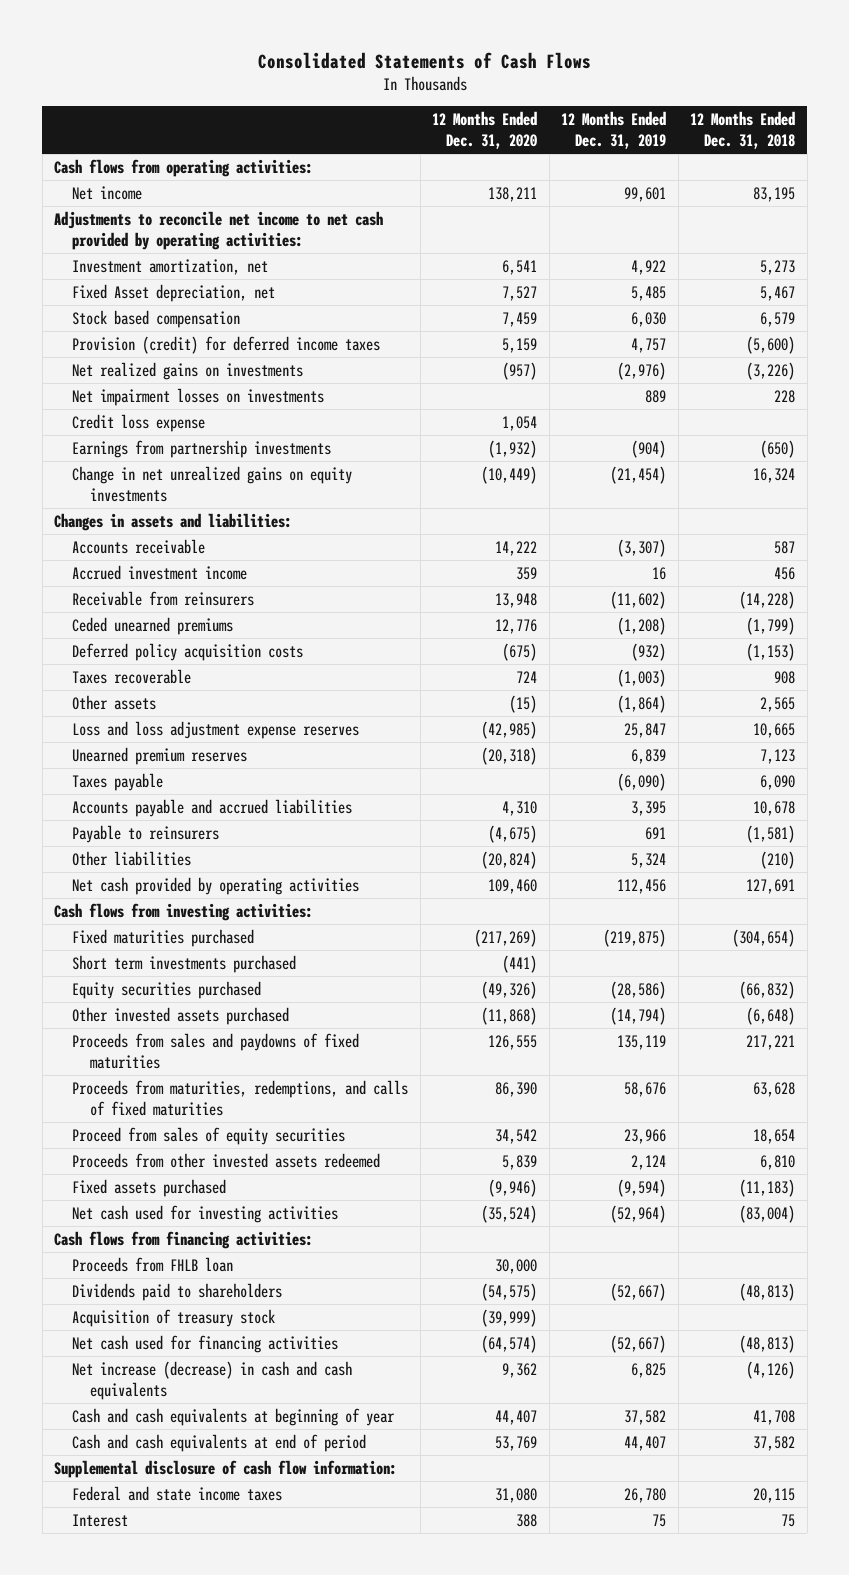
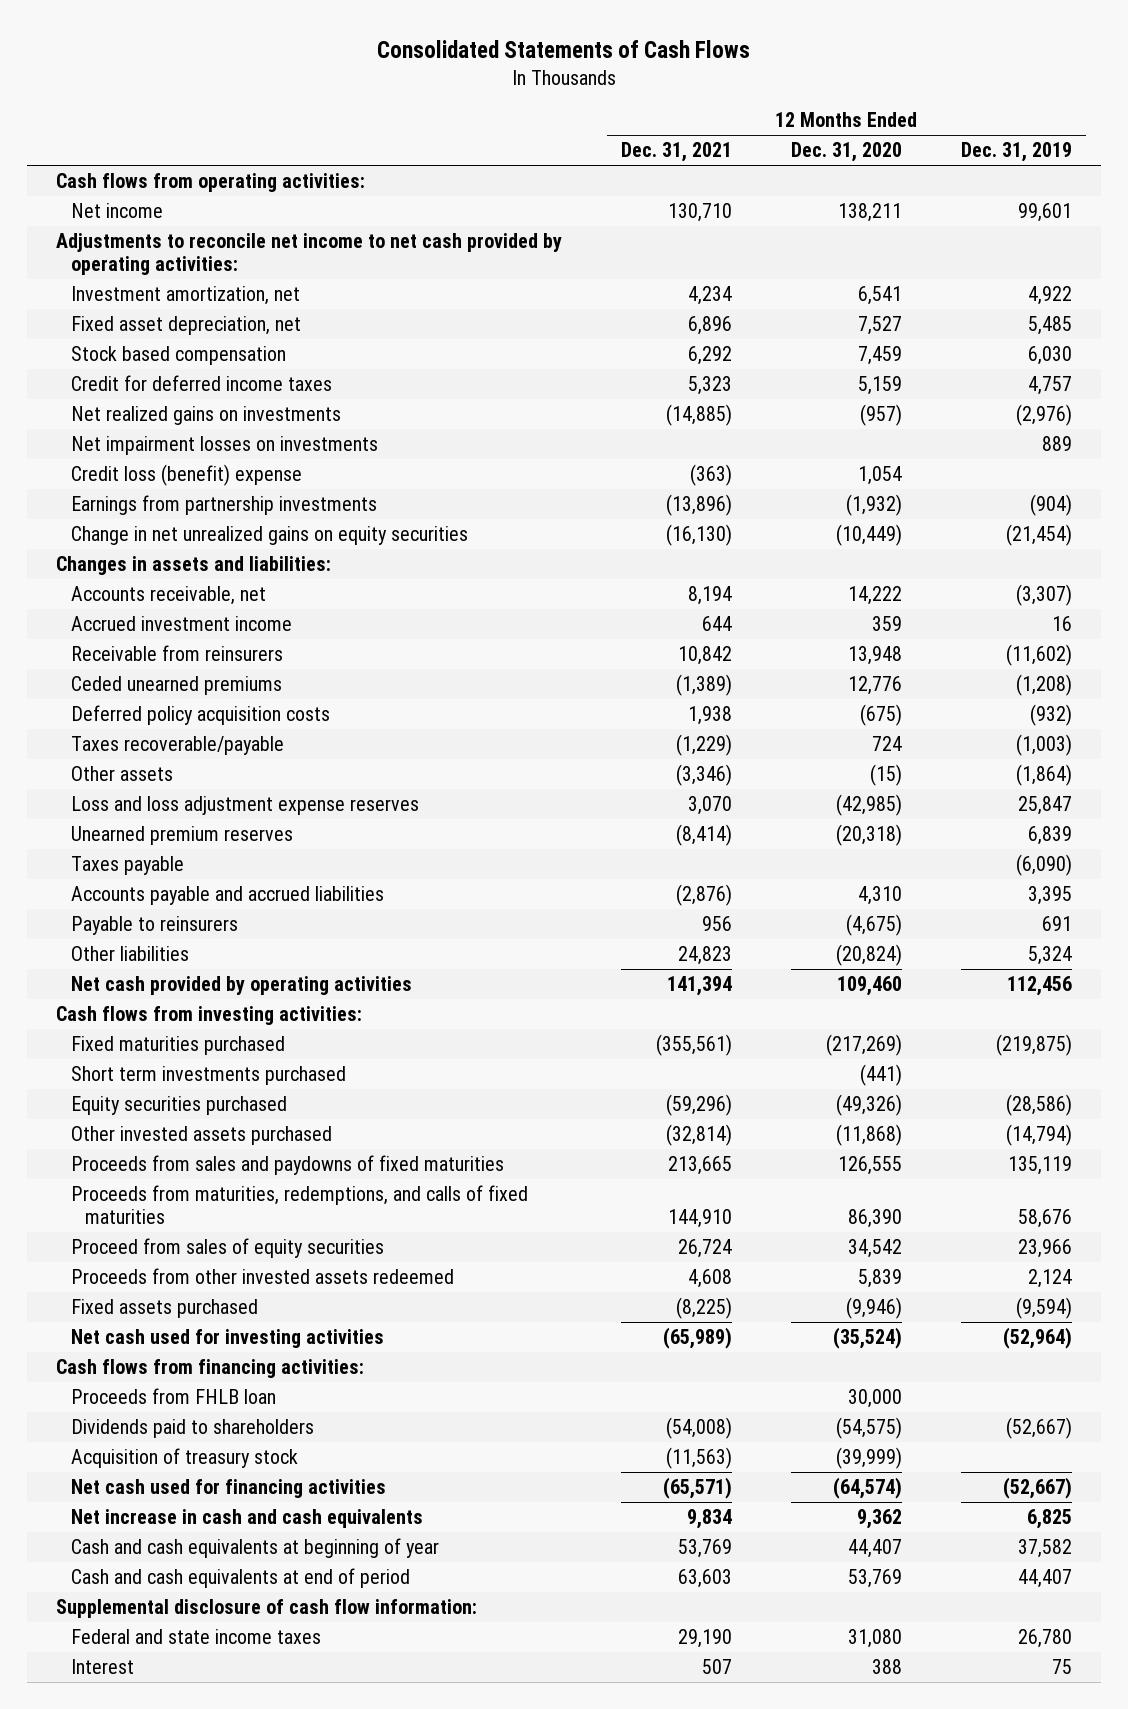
[690,111,796,150] 12 Months Ended Dec. 31, 2018 -> none
none -> [621,142,733,163] Dec. 31, 2021
[72,283,276,302] Fixed Asset depreciation, net -> [70,316,301,336] Fixed asset depreciation, net
[72,335,381,354] Provision (credit) for deferred income taxes -> [70,375,332,392] Credit for deferred income taxes
[72,413,206,432] Credit loss expense -> [70,464,302,487] Credit loss (benefit) expense
[72,465,353,502] Change in net unrealized gains on equity investments -> [70,526,468,546] Change in net unrealized gains on equity securities
[72,538,206,554] Accounts receivable -> [70,586,266,606] Accounts receivable, net
[72,668,192,684] Taxes recoverable -> [70,736,284,756] Taxes recoverable/payable
[72,1360,353,1400] Net increase (decrease) in cash and cash equivalents -> [70,1509,423,1529] Net increase in cash and cash equivalents

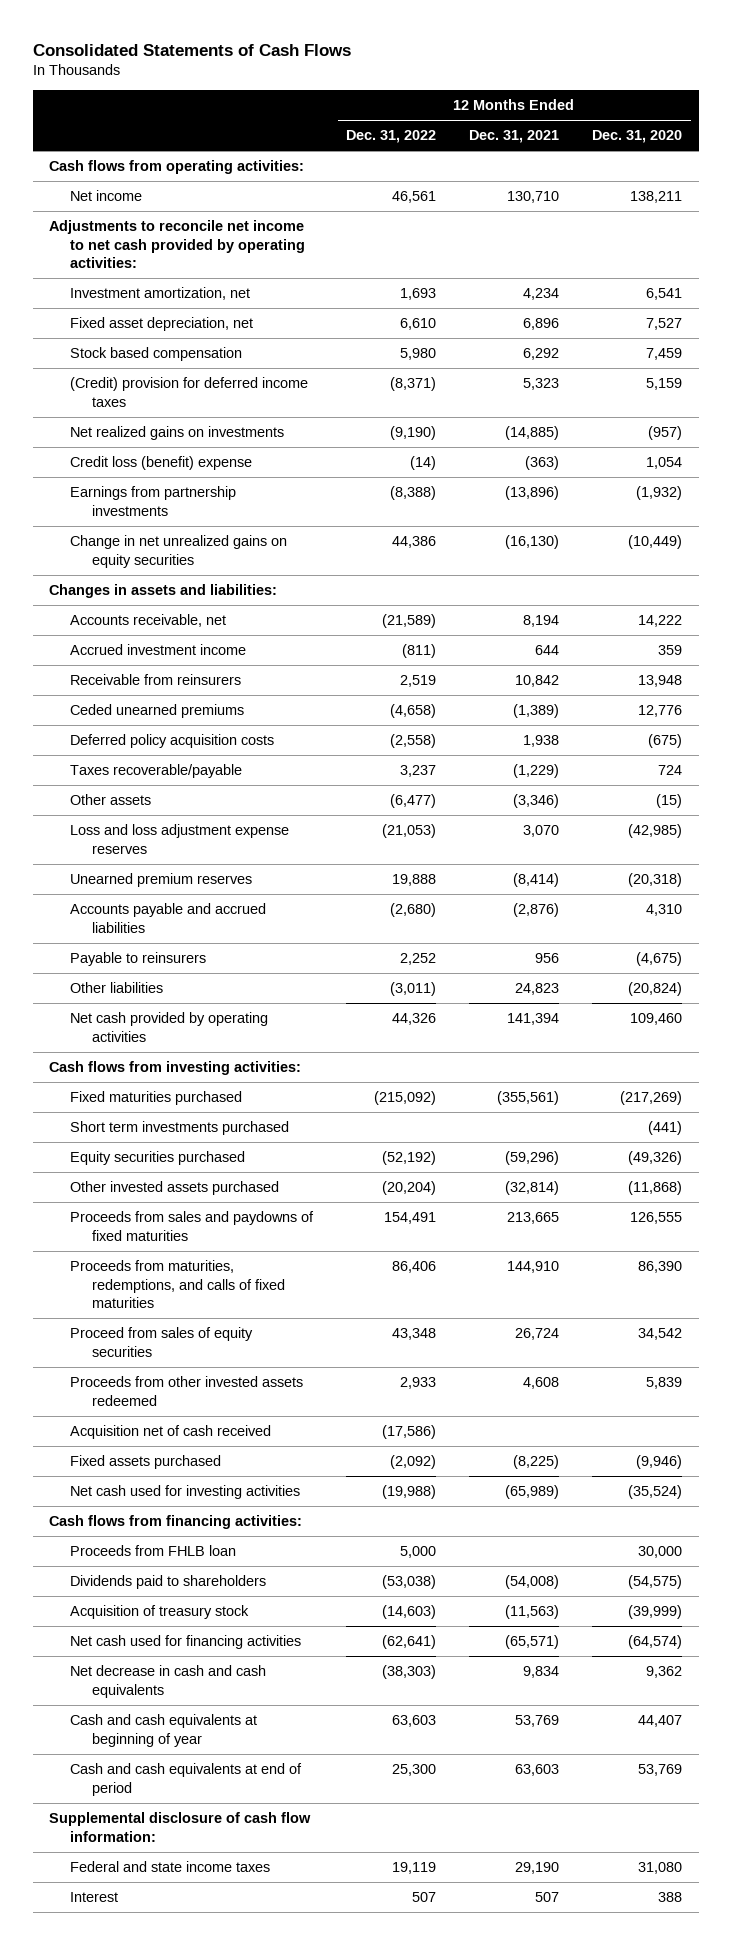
[960,142,1072,163] Dec. 31, 2019 -> none
none -> [346,130,437,144] Dec. 31, 2022
[70,375,332,392] Credit for deferred income taxes -> [70,377,309,407] (Credit) provision for deferred income taxes
[70,436,378,456] Net impairment losses on investments -> none
[70,856,184,876] Taxes payable -> none
none -> [70,1425,272,1440] Acquisition net of cash received
[70,1509,423,1529] Net increase in cash and cash equivalents -> [70,1665,267,1698] Net decrease in cash and cash equivalents

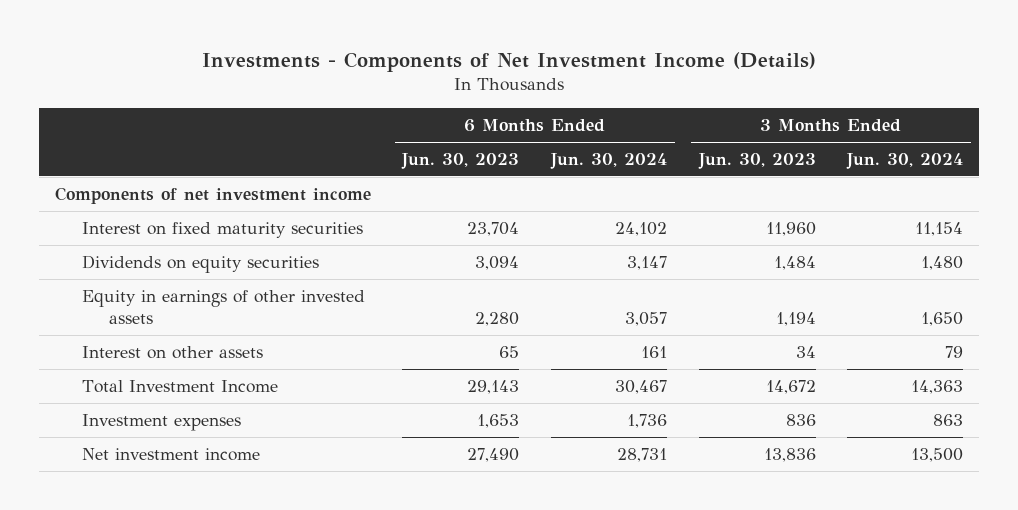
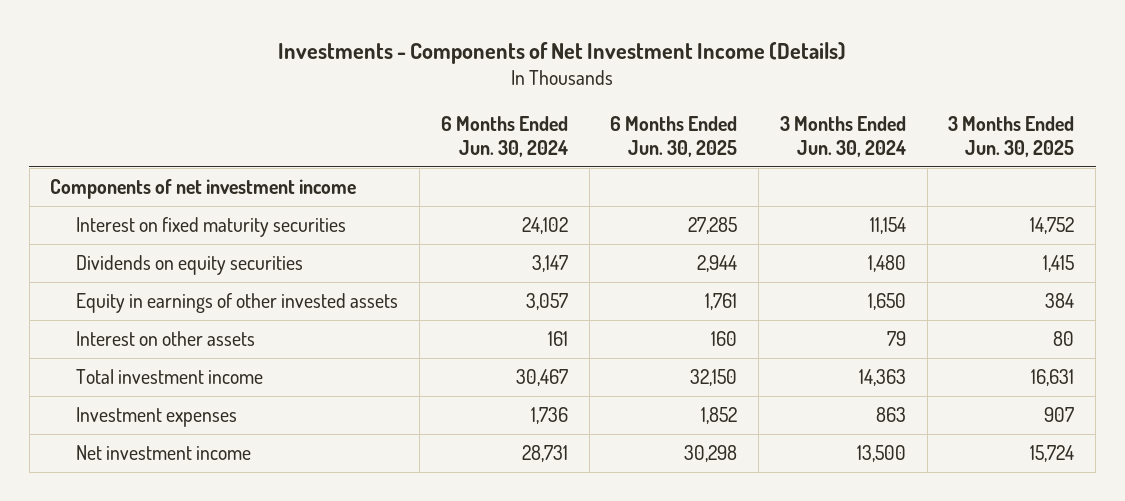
[401,153,520,170] Jun. 30, 2023 -> none
[697,153,816,170] Jun. 30, 2023 -> none
none -> [610,115,738,157] 6 Months Ended Jun. 30, 2025
none -> [948,115,1075,157] 3 Months Ended Jun. 30, 2025
[82,380,279,394] Total Investment Income -> [76,369,264,385] Total investment income

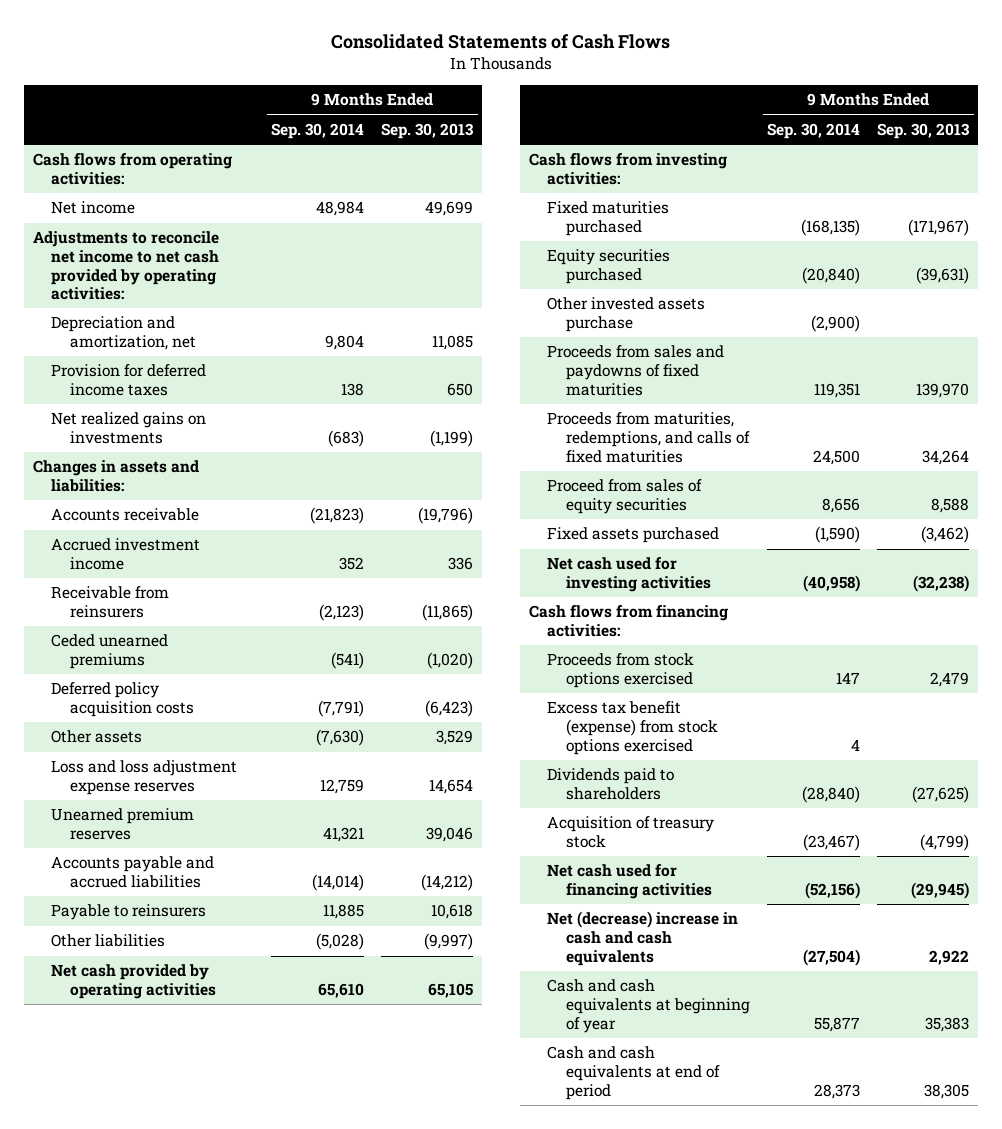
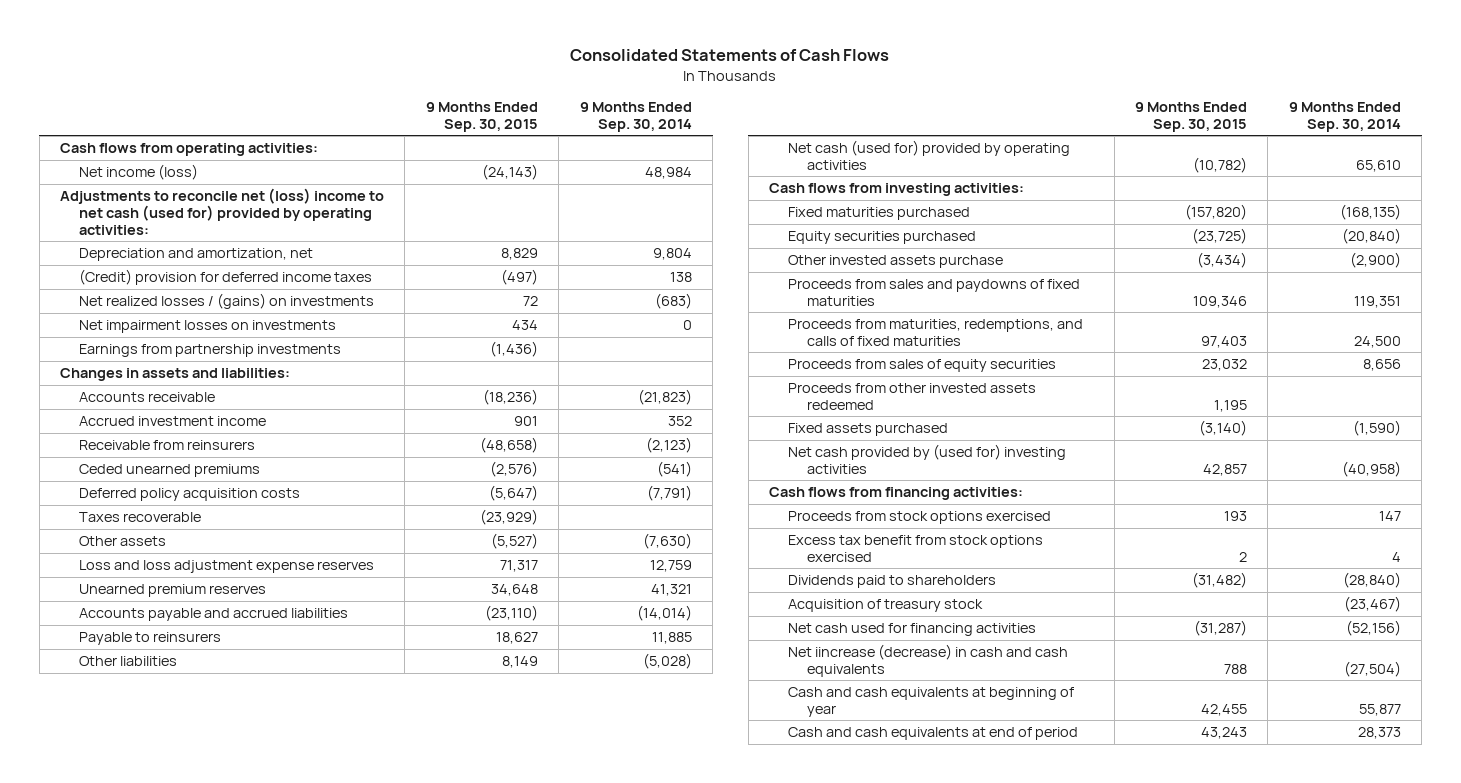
[381,122,475,139] Sep. 30, 2013 -> none
none -> [425,102,538,132] 9 Months Ended Sep. 30, 2015
[51,201,136,215] Net income -> [78,164,198,181] Net income (loss)
[33,231,220,301] Adjustments to reconcile net income to net cash provided by operating activities: -> [60,188,385,235] Adjustments to reconcile net (loss) income to net cash (used for) provided by operating activities:
[51,364,207,396] Provision for deferred income taxes -> [78,269,372,286] (Credit) provision for deferred income taxes
[51,412,207,444] Net realized gains on investments -> [78,293,374,310] Net realized losses / (gains) on investments
none -> [78,320,336,334] Net impairment losses on investments
none -> [78,344,341,358] Earnings from partnership investments
none -> [78,512,201,523] Taxes recoverable
[51,964,216,999] Net cash provided by operating activities -> [787,140,1070,170] Net cash (used for) provided by operating activities
[547,479,703,514] Proceed from sales of equity securities -> [787,359,1056,373] Proceeds from sales of equity securities
none -> [787,383,1036,410] Proceeds from other invested assets redeemed
[547,557,711,592] Net cash used for investing activities -> [787,444,1066,474] Net cash provided by (used for) investing activities
[547,701,718,755] Excess tax benefit (expense) from stock options exercised -> [787,535,1043,562] Excess tax benefit from stock options exercised
[547,911,739,966] Net (decrease) increase in cash and cash equivalents -> [787,644,1068,677] Net iincrease (decrease) in cash and cash equivalents

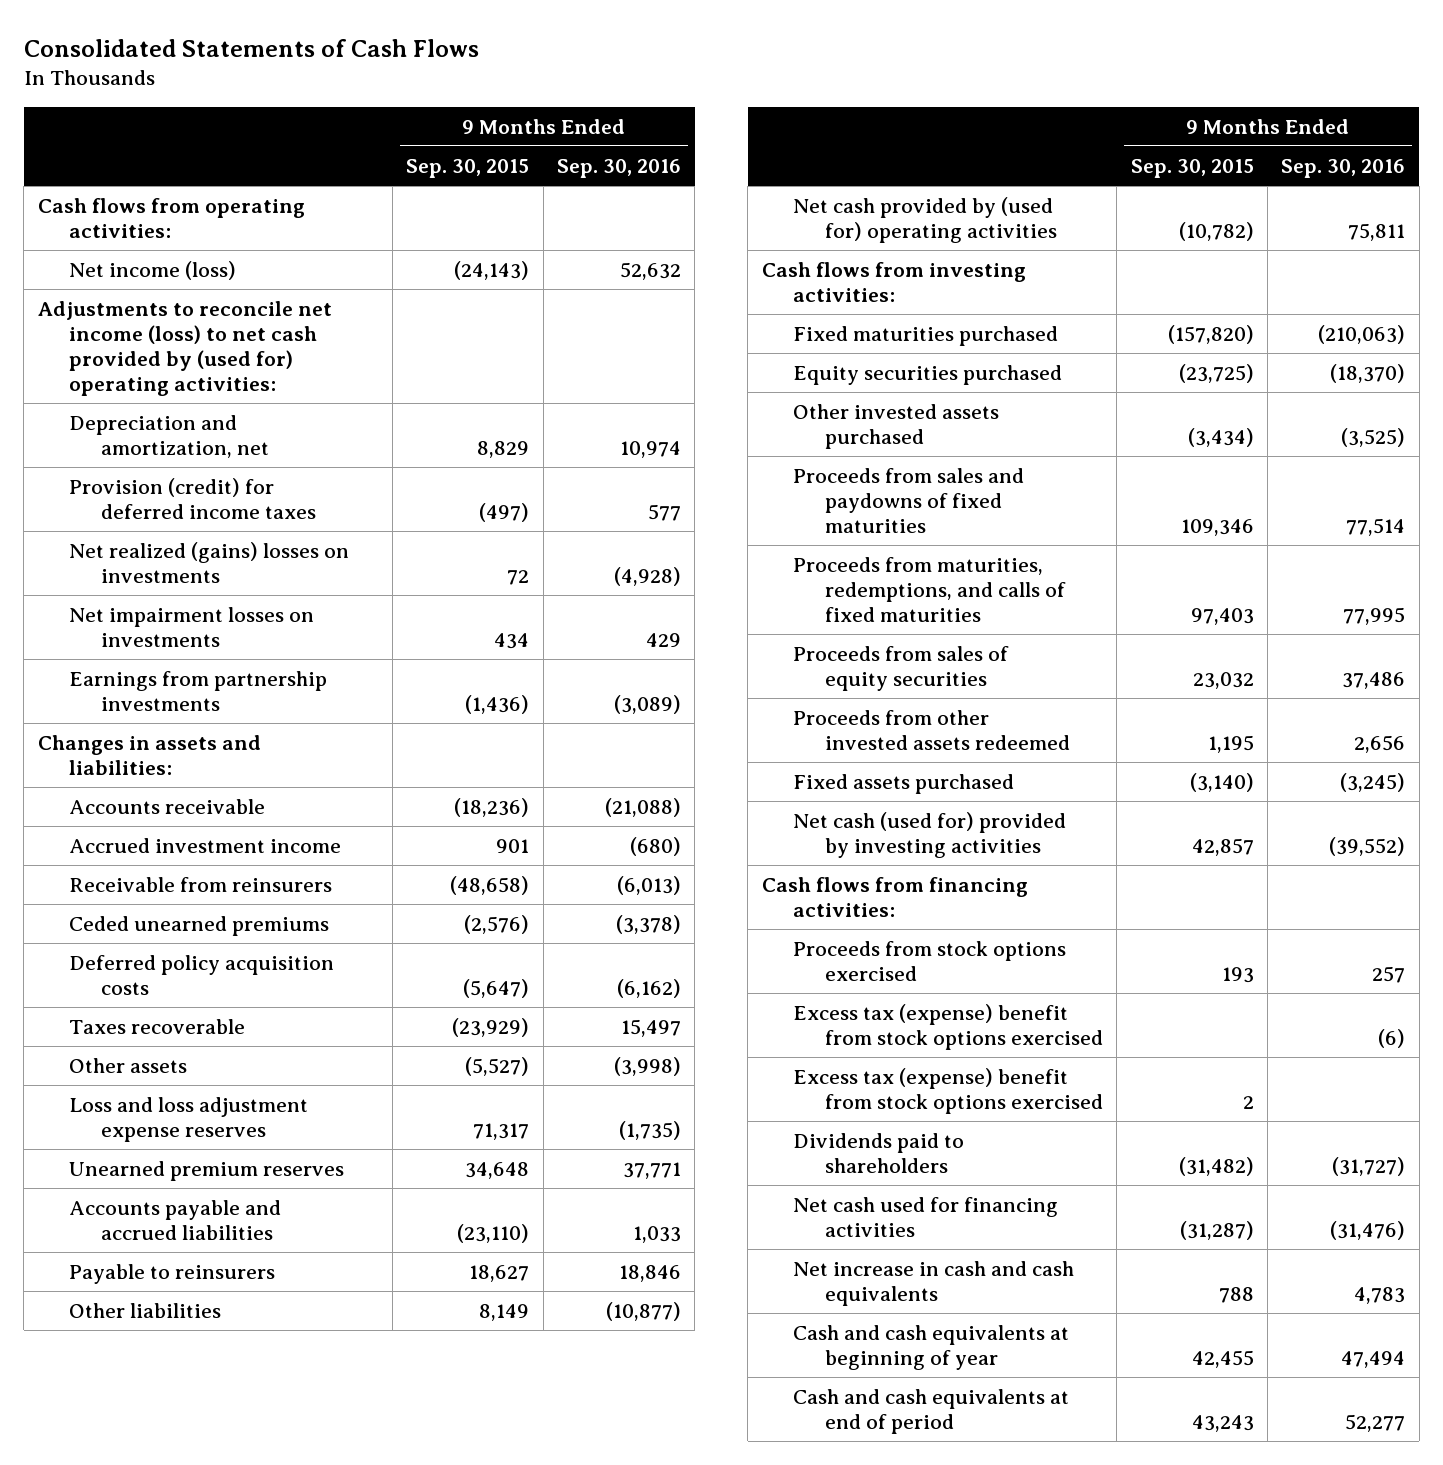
[579,102,692,132] 9 Months Ended Sep. 30, 2014 -> none
none -> [557,158,682,178] Sep. 30, 2016
[60,188,385,235] Adjustments to reconcile net (loss) income to net cash (used for) provided by operating activities: -> [37,300,332,397] Adjustments to reconcile net income (loss) to net cash provided by (used for) operating activities:
[78,269,372,286] (Credit) provision for deferred income taxes -> [69,477,316,520] Provision (credit) for deferred income taxes
[78,293,374,310] Net realized losses / (gains) on investments -> [69,541,350,584] Net realized (gains) losses on investments
[787,140,1070,170] Net cash (used for) provided by operating activities -> [793,196,1057,244] Net cash provided by (used for) operating activities
[787,255,1003,269] Other invested assets purchase -> [793,403,1000,450] Other invested assets purchased
[787,444,1066,474] Net cash provided by (used for) investing activities -> [793,811,1067,859] Net cash (used for) provided by investing activities
none -> [793,1003,1103,1051] Excess tax (expense) benefit from stock options exercised
[787,535,1043,562] Excess tax benefit from stock options exercised -> [793,1067,1103,1115] Excess tax (expense) benefit from stock options exercised
[787,599,983,613] Acquisition of treasury stock -> none
[787,644,1068,677] Net iincrease (decrease) in cash and cash equivalents -> [793,1260,1075,1307] Net increase in cash and cash equivalents

